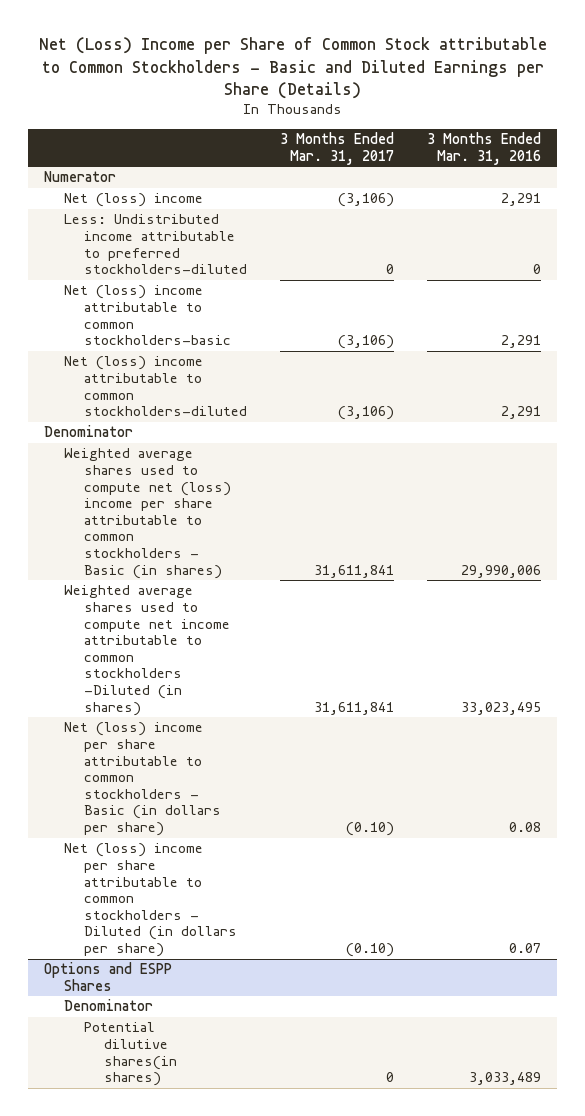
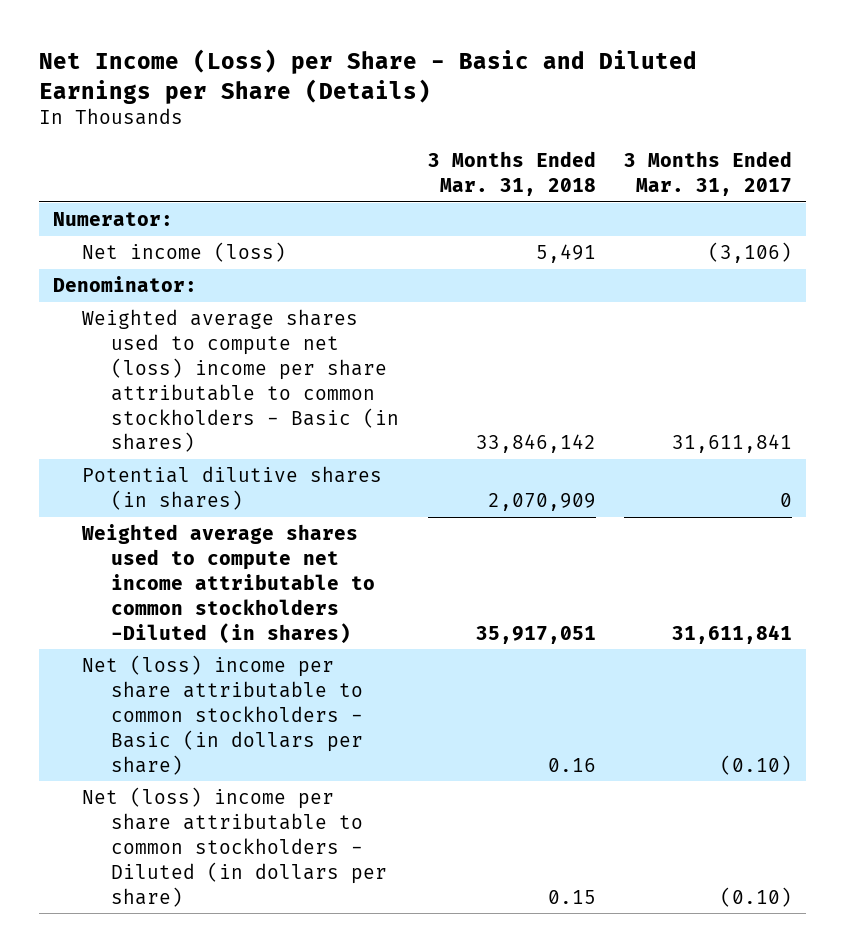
[38,37,547,100] Net (Loss) Income per Share of Common Stock attributable to Common Stockholders - Basic and Diluted Earnings per Share (Details) -> [39,48,698,104] Net Income (Loss) per Share - Basic and Diluted Earnings per Share (Details)
[426,132,541,165] 3 Months Ended Mar. 31, 2016 -> none
none -> [427,150,596,196] 3 Months Ended Mar. 31, 2018
[64,193,204,208] Net (loss) income -> none
[64,214,247,275] Less: Undistributed income attributable to preferred stockholders-diluted -> none
[64,356,247,417] Net (loss) income attributable to common stockholders-diluted -> none
[44,171,117,183] Numerator -> [53,212,174,227] Numerator:
[64,285,231,346] Net (loss) income attributable to common stockholders-basic -> [82,242,287,263] Net income (loss)
[44,425,134,438] Denominator -> [53,276,198,293] Denominator:
none -> [82,466,383,511] Potential dilutive shares (in shares)
[44,962,173,991] Options and ESPP Shares -> none
[64,999,154,1012] Denominator -> none
[83,1022,177,1087] Potential dilutive shares(in shares) -> none

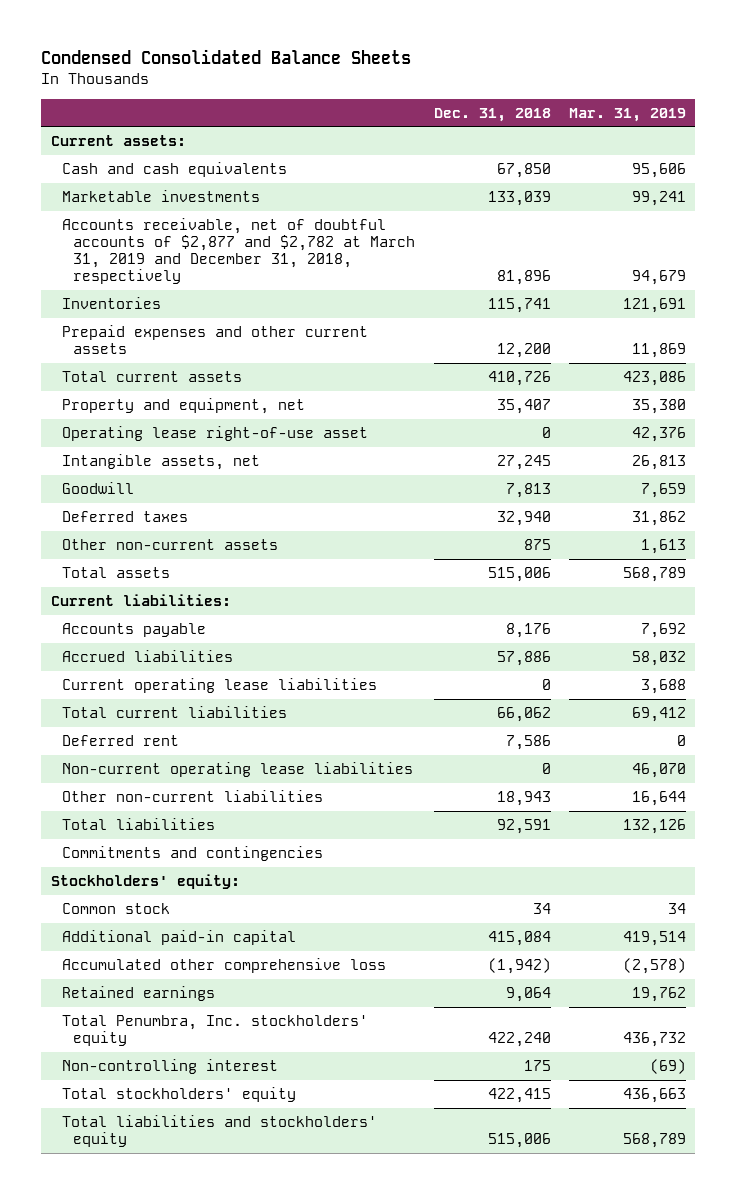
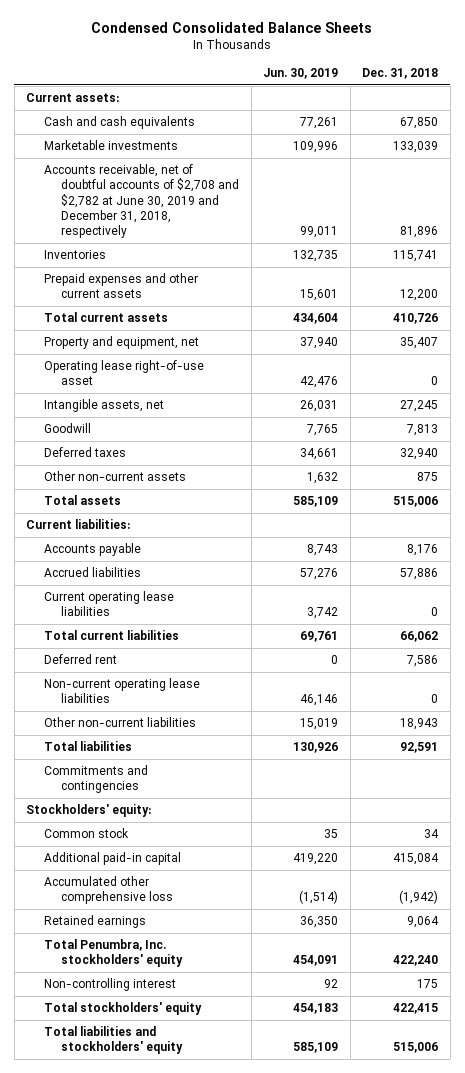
[568,107,686,122] Mar. 31, 2019 -> none
none -> [263,68,339,80] Jun. 30, 2019
[61,217,416,284] Accounts receivable, net of doubtful accounts of $2,877 and $2,782 at March 31, 2019 and December 31, 2018, respectively -> [43,164,240,239] Accounts receivable, net of doubtful accounts of $2,708 and $2,782 at June 30, 2019 and December 31, 2018, respectively

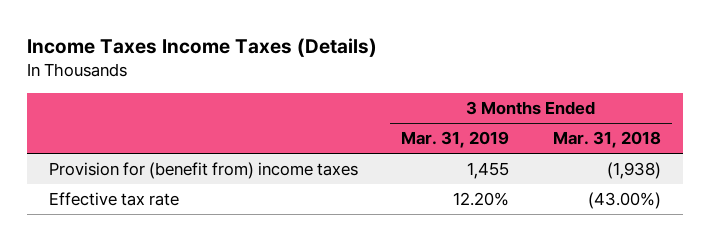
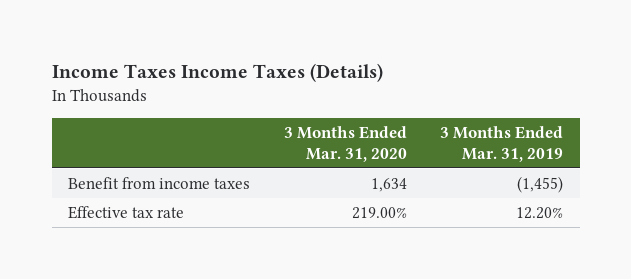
[552,131,661,149] Mar. 31, 2018 -> none
none -> [283,126,407,162] 3 Months Ended Mar. 31, 2020
[48,162,358,180] Provision for (benefit from) income taxes -> [68,176,251,189] Benefit from income taxes
[467,162,510,180] 1,455 -> [516,175,563,193] (1,455)

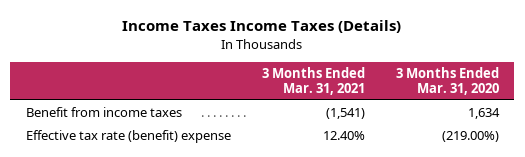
[439,126,563,162] 3 Months Ended Mar. 31, 2019 -> none
none -> [261,66,365,96] 3 Months Ended Mar. 31, 2021
[68,205,185,219] Effective tax rate -> [25,130,231,144] Effective tax rate (benefit) expense
[351,206,407,219] 219.00% -> [441,131,499,143] (219.00%)

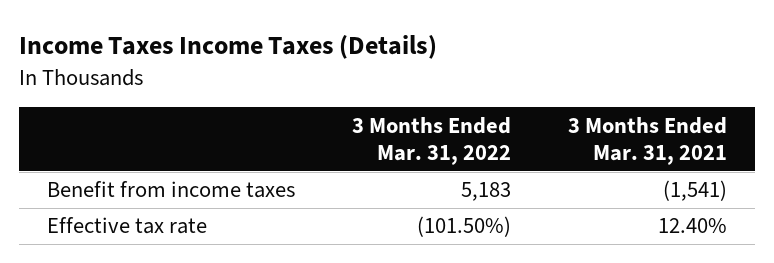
[395,66,499,96] 3 Months Ended Mar. 31, 2020 -> none
none -> [352,116,512,166] 3 Months Ended Mar. 31, 2022
[25,130,231,144] Effective tax rate (benefit) expense -> [47,217,208,235] Effective tax rate

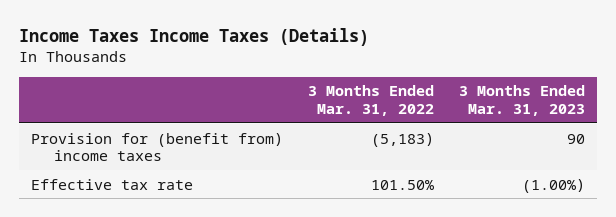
[567,116,727,166] 3 Months Ended Mar. 31, 2021 -> none
none -> [458,85,585,116] 3 Months Ended Mar. 31, 2023
[47,181,296,199] Benefit from income taxes -> [30,132,283,162] Provision for (benefit from) income taxes
[461,182,512,202] 5,183 -> [370,132,434,147] (5,183)
[417,216,512,238] (101.50%) -> [370,179,434,190] 101.50%

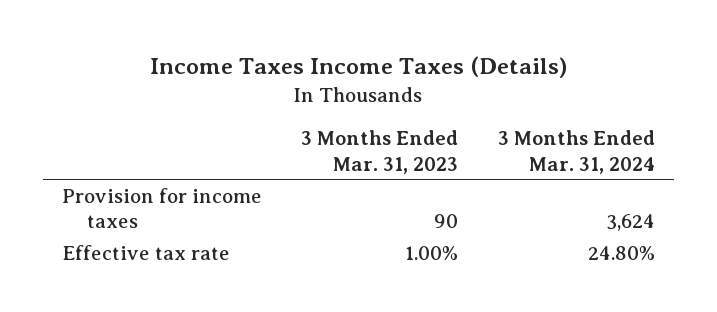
[307,85,434,116] 3 Months Ended Mar. 31, 2022 -> none
none -> [497,130,655,174] 3 Months Ended Mar. 31, 2024
[30,132,283,162] Provision for (benefit from) income taxes -> [62,187,263,229] Provision for income taxes
[521,178,585,193] (1.00%) -> [405,245,459,260] 1.00%

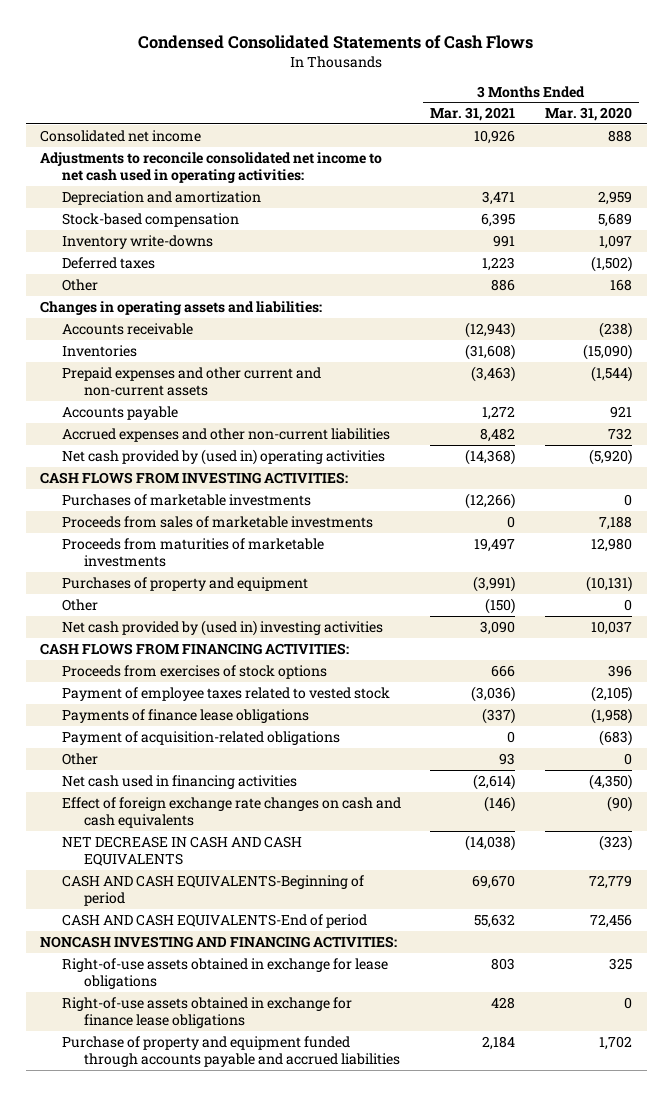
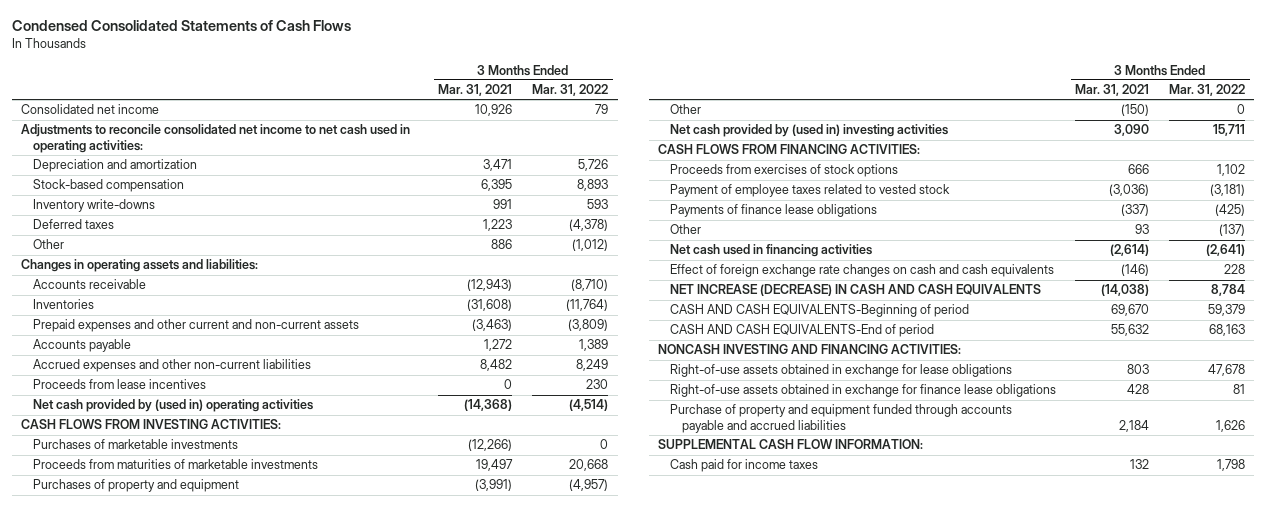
[544,107,632,122] Mar. 31, 2020 -> none
none -> [531,84,608,97] Mar. 31, 2022
none -> [33,379,207,390] Proceeds from lease incentives
[61,515,373,528] Proceeds from sales of marketable investments -> none
[61,730,340,745] Payment of acquisition-related obligations -> none
[61,835,302,866] NET DECREASE IN CASH AND CASH EQUIVALENTS -> [670,284,1042,297] NET INCREASE (DECREASE) IN CASH AND CASH EQUIVALENTS
none -> [658,439,924,450] SUPPLEMENTAL CASH FLOW INFORMATION:
none -> [670,459,819,473] Cash paid for income taxes

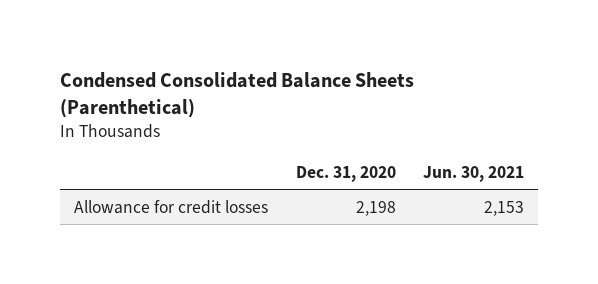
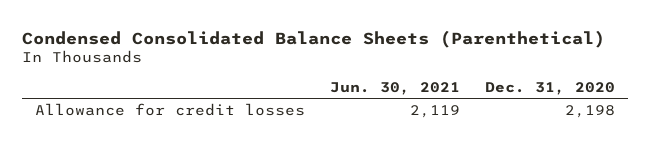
[484,200,525,216] 2,153 -> [409,104,460,118] 2,119

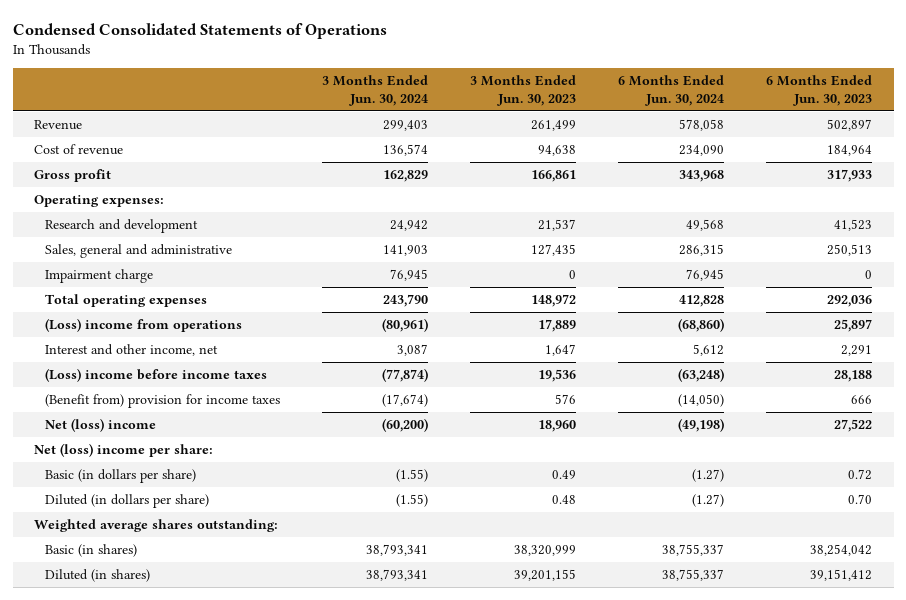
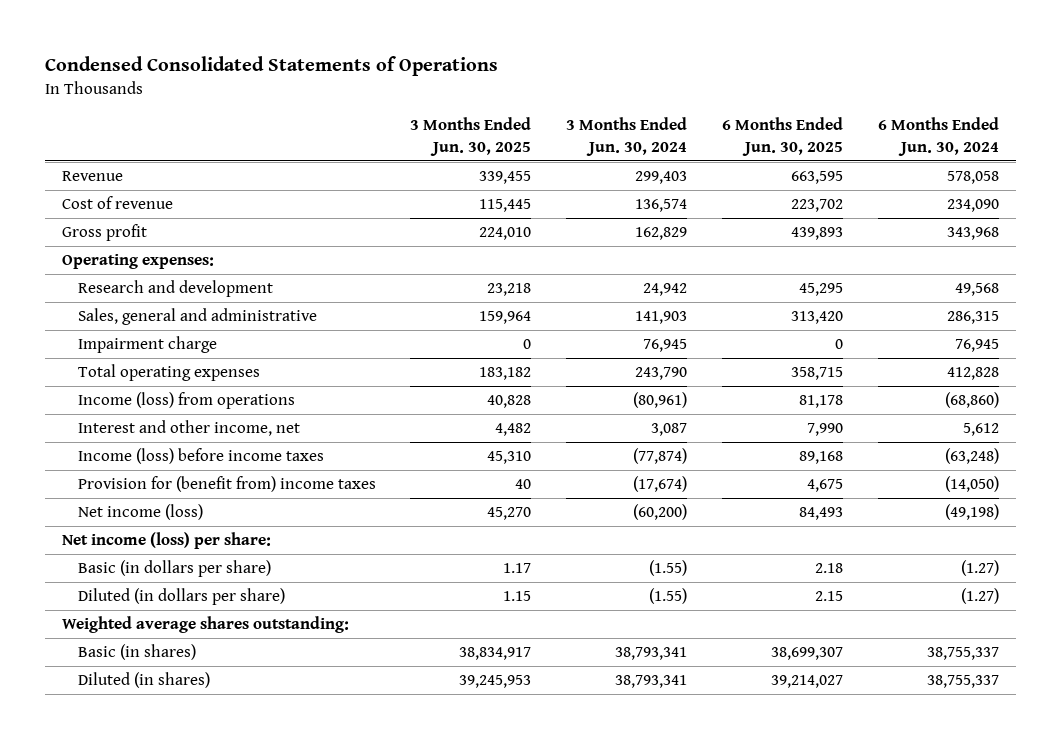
[470,75,577,106] 3 Months Ended Jun. 30, 2023 -> none
[766,75,873,106] 6 Months Ended Jun. 30, 2023 -> none
none -> [410,117,532,157] 3 Months Ended Jun. 30, 2025
none -> [721,117,843,157] 6 Months Ended Jun. 30, 2025
[45,318,243,333] (Loss) income from operations -> [77,392,295,410] Income (loss) from operations
[45,368,268,383] (Loss) income before income taxes -> [77,448,324,465] Income (loss) before income taxes
[45,394,281,409] (Benefit from) provision for income taxes -> [77,476,376,493] Provision for (benefit from) income taxes
[45,418,157,433] Net (loss) income -> [77,504,203,521] Net income (loss)
[33,443,213,458] Net (loss) income per share: -> [61,532,271,550] Net income (loss) per share:

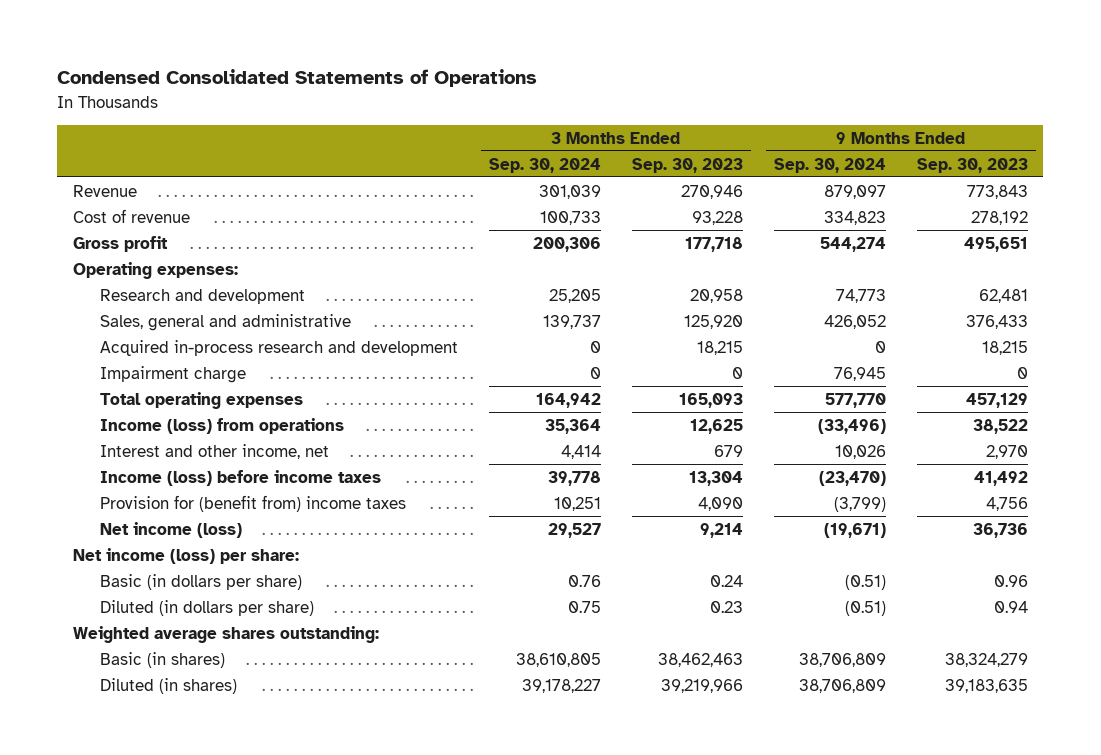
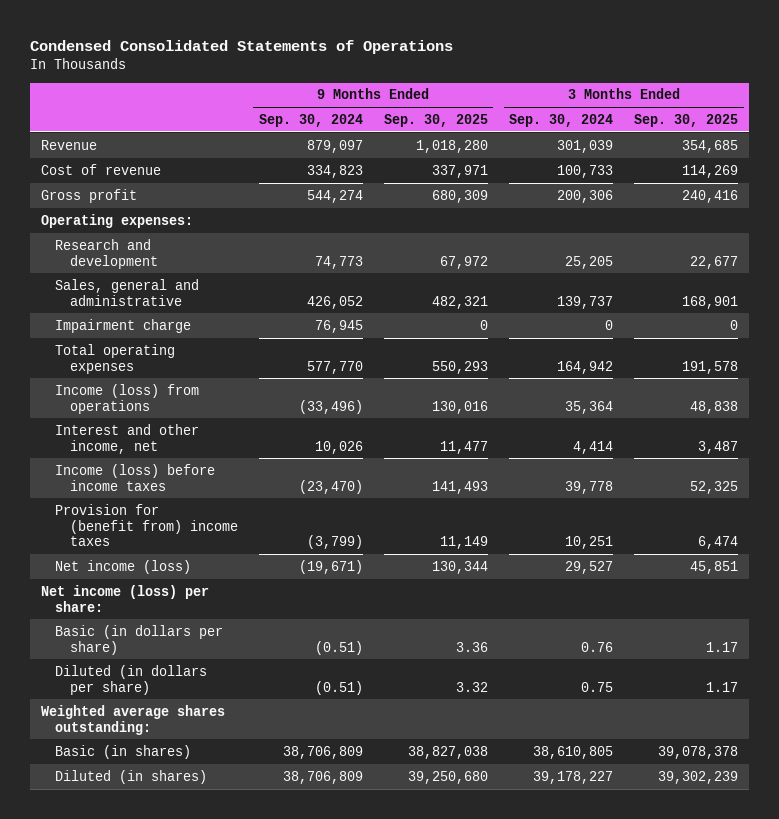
[631,157,743,173] Sep. 30, 2023 -> none
[916,157,1028,173] Sep. 30, 2023 -> none
none -> [383,113,488,127] Sep. 30, 2025
none -> [634,113,739,127] Sep. 30, 2025
[99,339,458,356] Acquired in-process research and development -> none

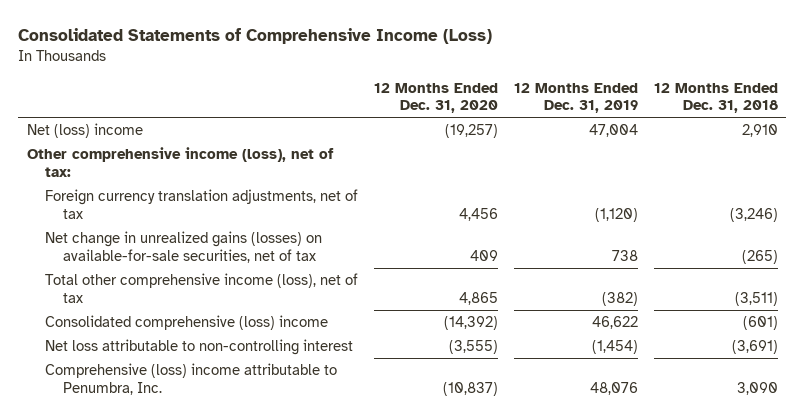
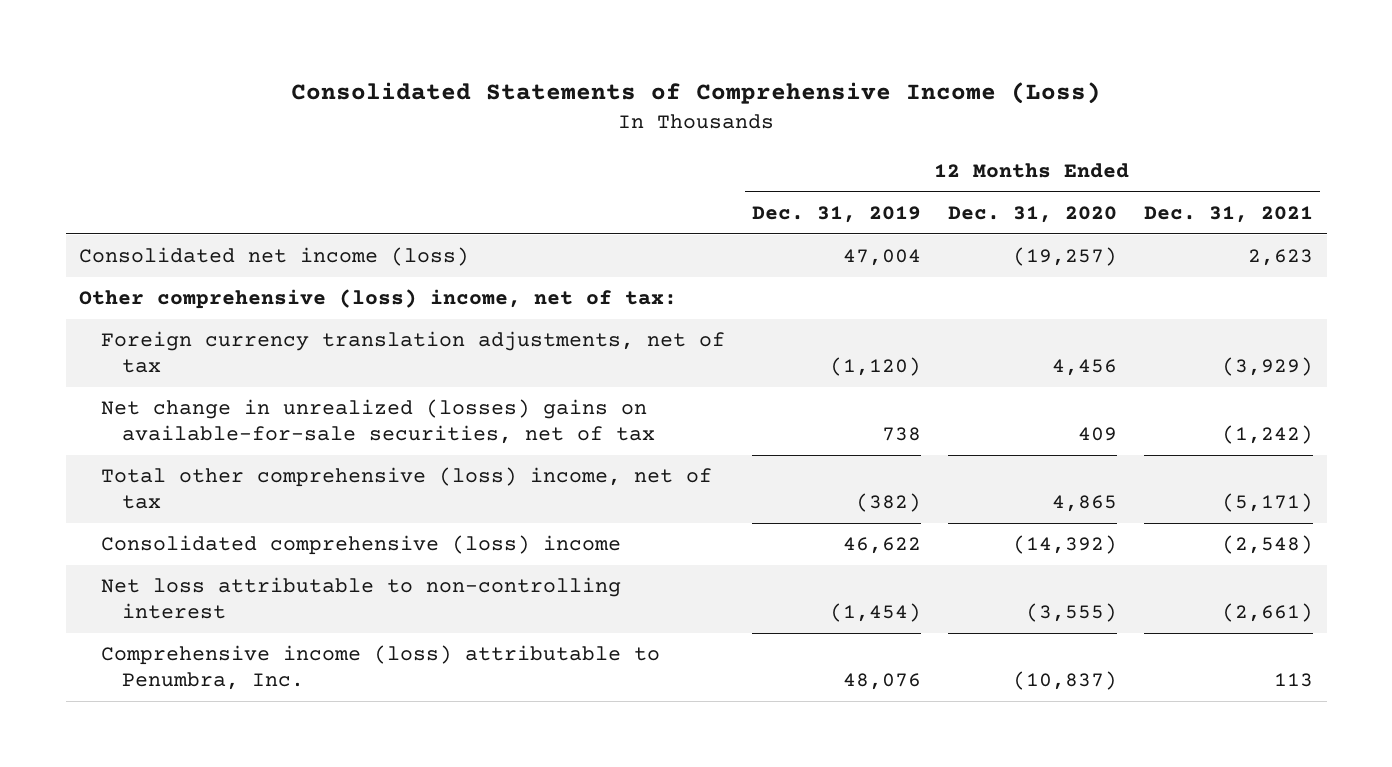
[654,82,779,114] 12 Months Ended Dec. 31, 2018 -> none
none -> [1143,205,1313,223] Dec. 31, 2021
[26,123,143,139] Net (loss) income -> [79,247,470,267] Consolidated net income (loss)
[26,147,334,177] Other comprehensive income (loss), net of tax: -> [79,289,678,310] Other comprehensive (loss) income, net of tax:
[44,231,322,263] Net change in unrealized gains (losses) on available-for-sale securities, net of tax -> [100,399,655,445] Net change in unrealized (losses) gains on available-for-sale securities, net of tax
[44,273,358,303] Total other comprehensive income (loss), net of tax -> [100,467,712,510] Total other comprehensive (loss) income, net of tax
[44,363,337,395] Comprehensive (loss) income attributable to Penumbra, Inc. -> [100,645,660,691] Comprehensive income (loss) attributable to Penumbra, Inc.

